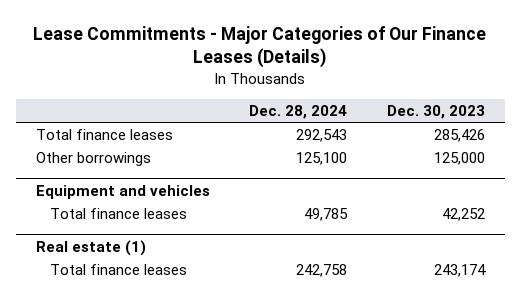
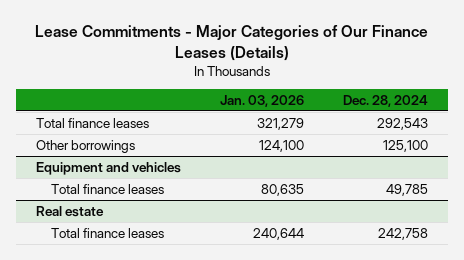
[387,105,486,120] Dec. 30, 2023 -> none
none -> [219,95,304,108] Jan. 03, 2026
[35,239,146,256] Real estate (1) -> [35,205,104,217] Real estate

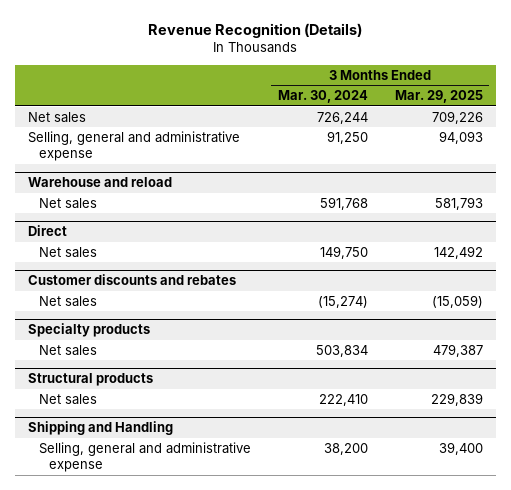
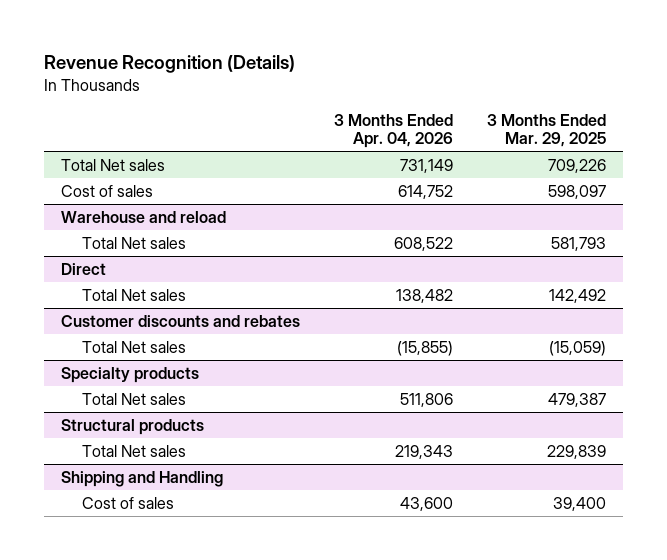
[277,90,368,104] Mar. 30, 2024 -> none
none -> [333,113,453,149] 3 Months Ended Apr. 04, 2026
[28,130,241,162] Selling, general and administrative expense -> none
[28,111,87,123] Net sales -> [60,158,165,171] Total Net sales
none -> [60,184,153,197] Cost of sales
[38,197,97,209] Net sales -> [81,236,186,249] Total Net sales
[38,246,97,258] Net sales -> [81,288,186,301] Total Net sales
[38,295,97,307] Net sales -> [81,340,186,353] Total Net sales
[38,344,97,356] Net sales -> [81,392,186,405] Total Net sales
[38,393,97,405] Net sales -> [81,444,186,457] Total Net sales
[38,441,251,473] Selling, general and administrative expense -> [81,496,174,509] Cost of sales

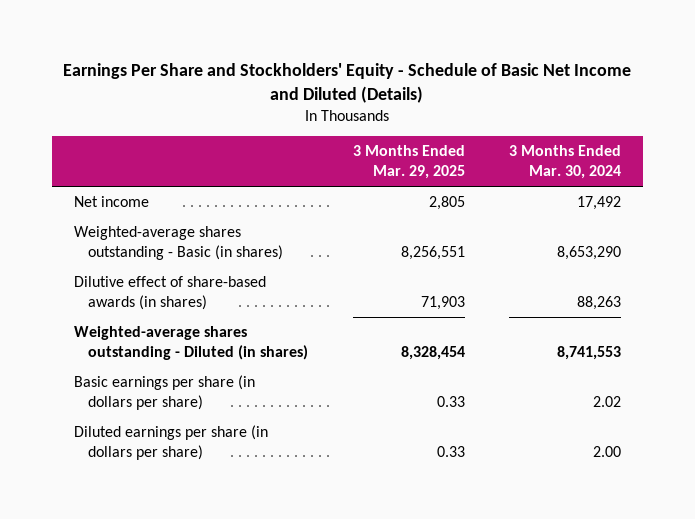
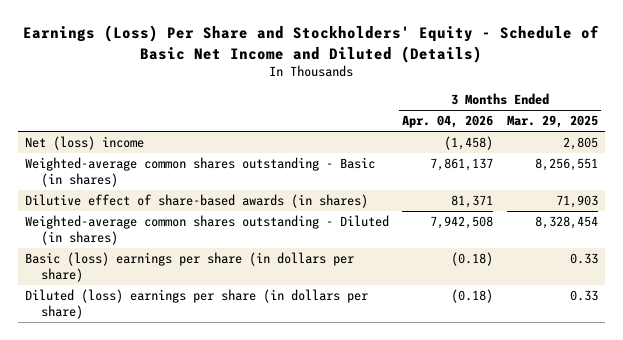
[63,62,632,103] Earnings Per Share and Stockholders' Equity - Schedule of Basic Net Income and Diluted (Details) -> [23,25,600,63] Earnings (Loss) Per Share and Stockholders' Equity - Schedule of Basic Net Income and Diluted (Details)
[508,145,621,180] 3 Months Ended Mar. 30, 2024 -> none
none -> [402,115,494,129] Apr. 04, 2026
[73,196,149,208] Net income -> [24,136,144,151] Net (loss) income
[73,226,284,260] Weighted-average shares outstanding - Basic (in shares) -> [24,157,375,188] Weighted-average common shares outstanding - Basic (in shares)
[73,326,309,360] Weighted-average shares outstanding - Diluted (in shares) -> [24,215,389,246] Weighted-average common shares outstanding - Diluted (in shares)
[73,375,255,410] Basic earnings per share (in dollars per share) -> [24,252,354,283] Basic (loss) earnings per share (in dollars per share)
[73,425,268,460] Diluted earnings per share (in dollars per share) -> [24,289,368,320] Diluted (loss) earnings per share (in dollars per share)

